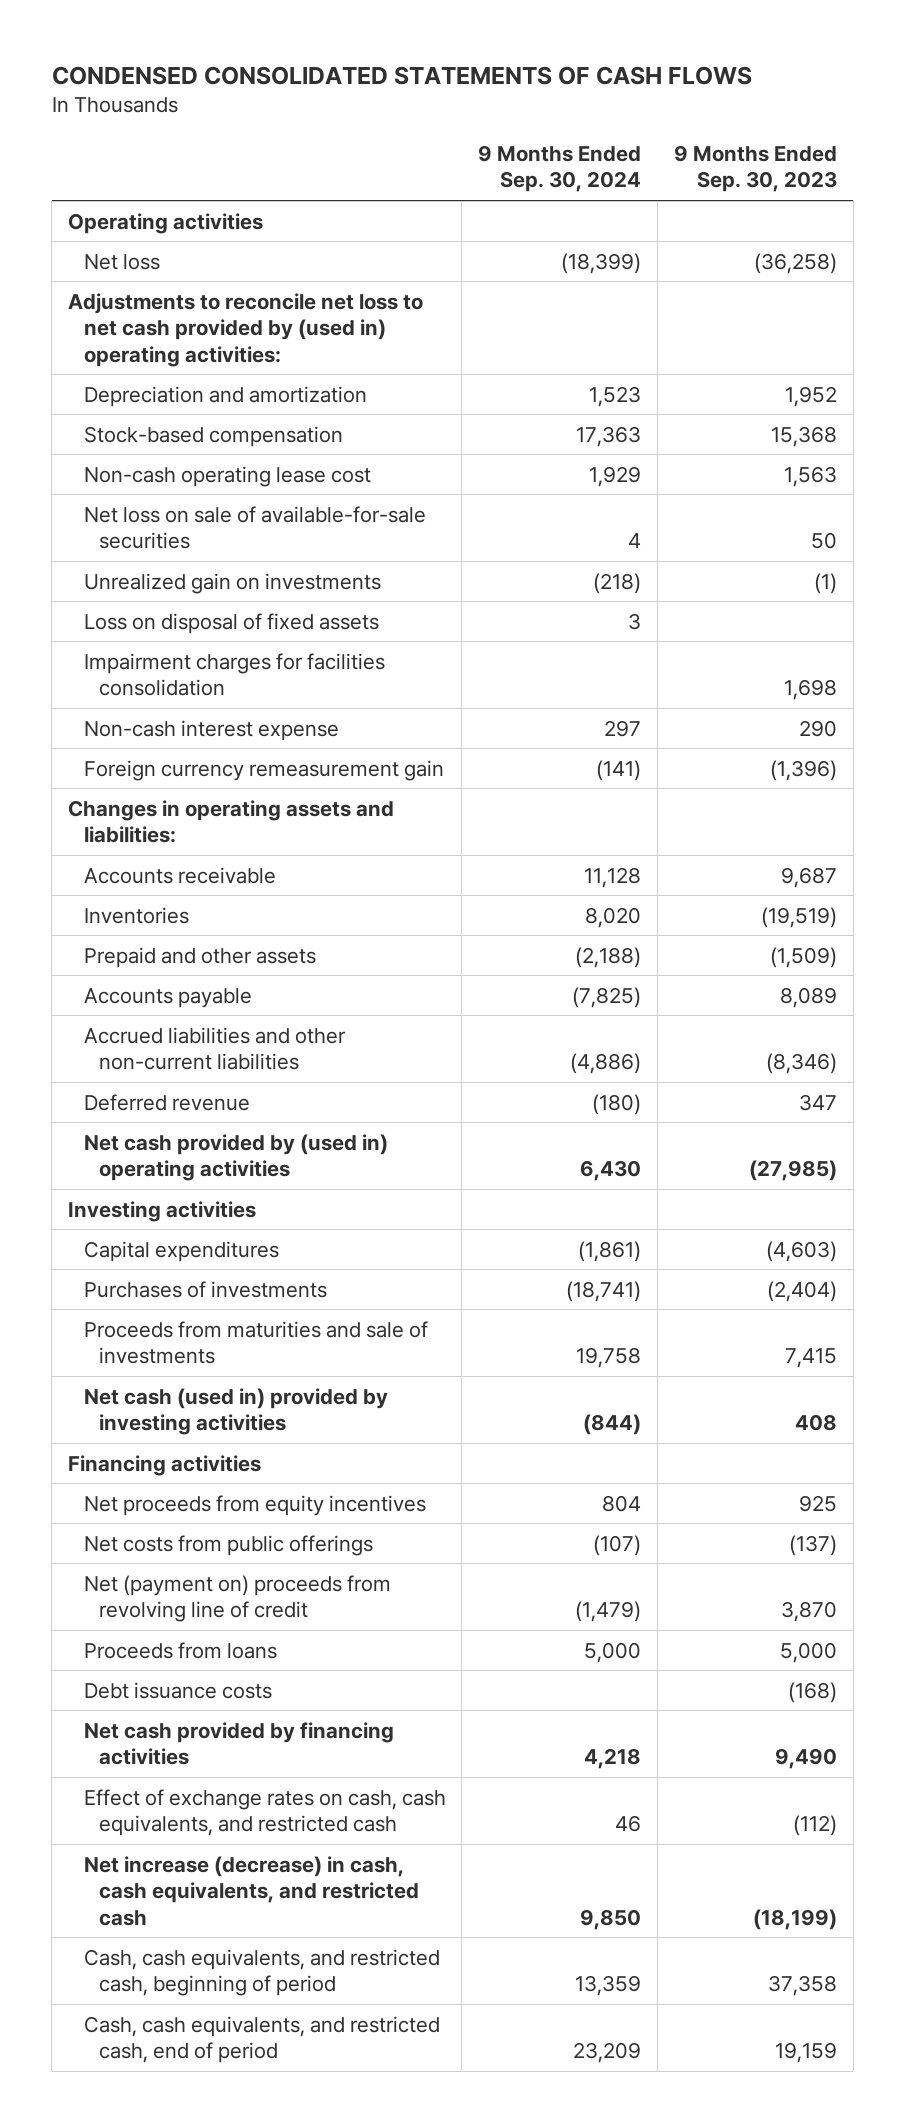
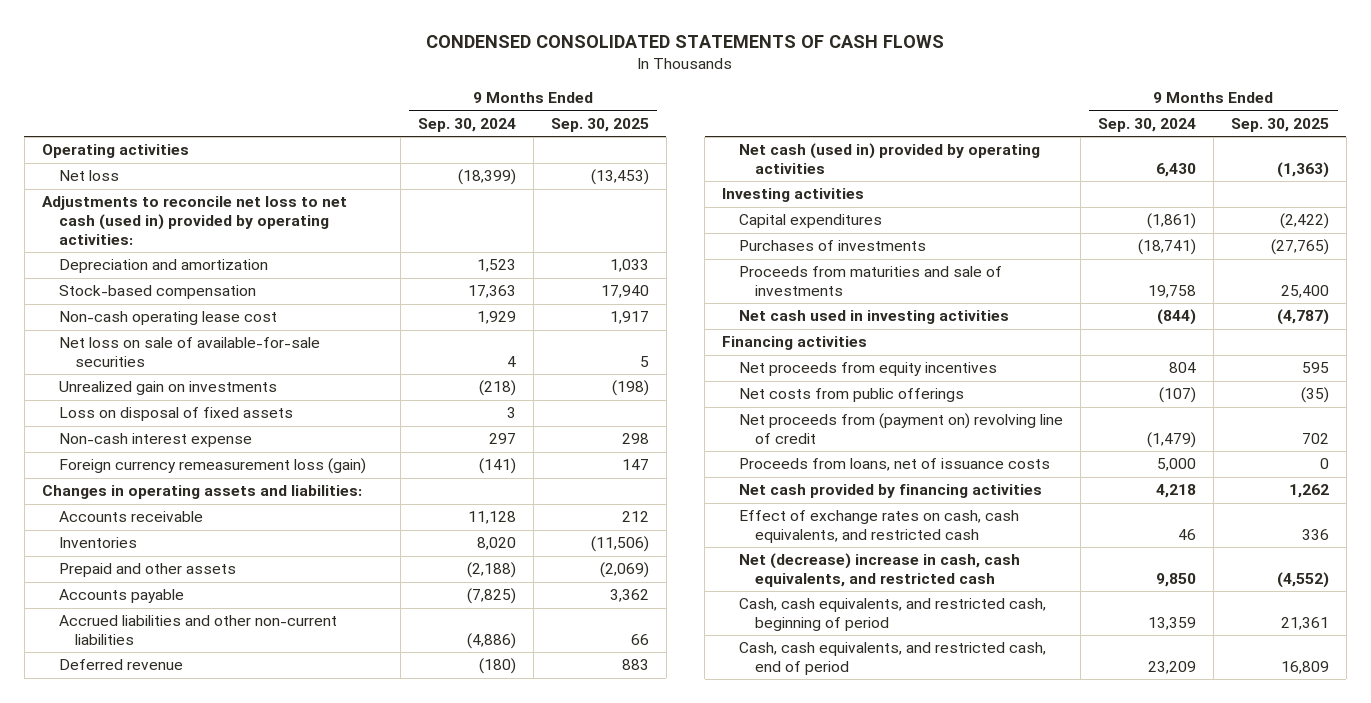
[673,144,837,193] 9 Months Ended Sep. 30, 2023 -> none
none -> [550,117,649,132] Sep. 30, 2025
[67,292,423,367] Adjustments to reconcile net loss to net cash provided by (used in) operating activities: -> [41,196,347,245] Adjustments to reconcile net loss to net cash (used in) provided by operating activities:
[83,652,385,697] Impairment charges for facilities consolidation -> none
[83,759,444,781] Foreign currency remeasurement gain -> [58,458,366,475] Foreign currency remeasurement loss (gain)
[83,1133,388,1182] Net cash provided by (used in) operating activities -> [738,143,1040,175] Net cash (used in) provided by operating activities
[83,1387,388,1436] Net cash (used in) provided by investing activities -> [738,310,1009,325] Net cash used in investing activities
[83,1641,277,1659] Proceeds from loans -> none
[83,1681,272,1699] Debt issuance costs -> none
[83,1574,391,1623] Net (payment on) proceeds from revolving line of credit -> [738,413,1063,445] Net proceeds from (payment on) revolving line of credit
none -> [738,458,1050,472] Proceeds from loans, net of issuance costs
[83,1855,420,1926] Net increase (decrease) in cash, cash equivalents, and restricted cash -> [738,553,1020,588] Net (decrease) increase in cash, cash equivalents, and restricted cash

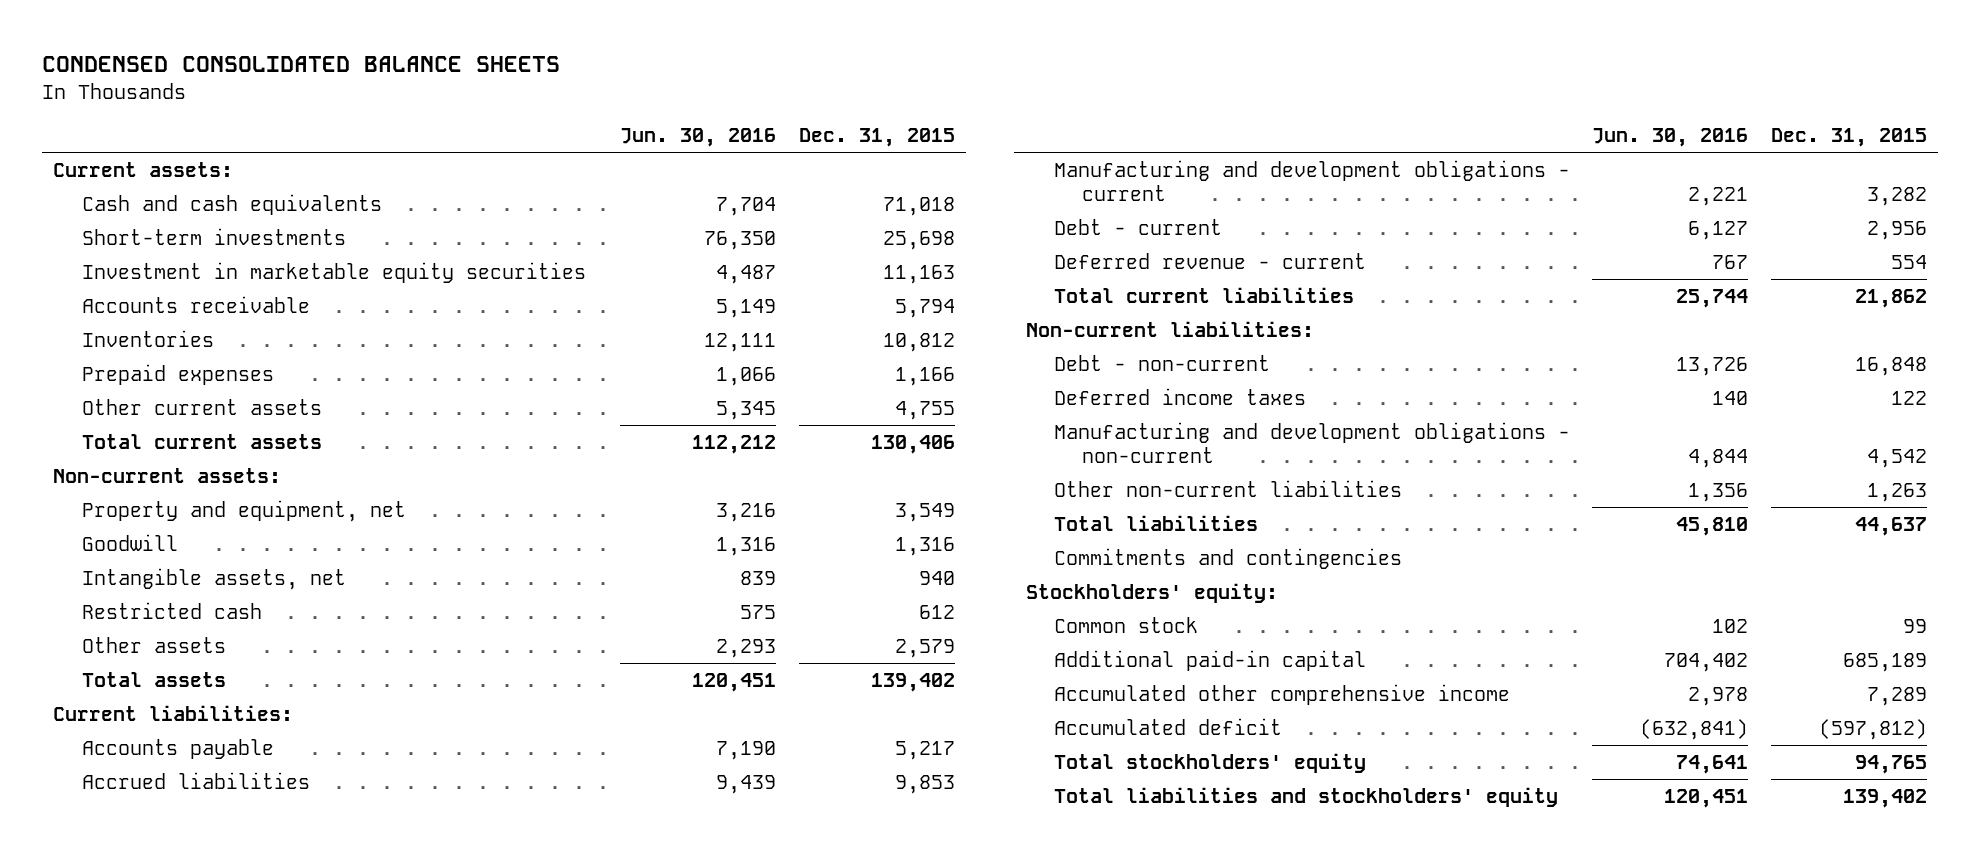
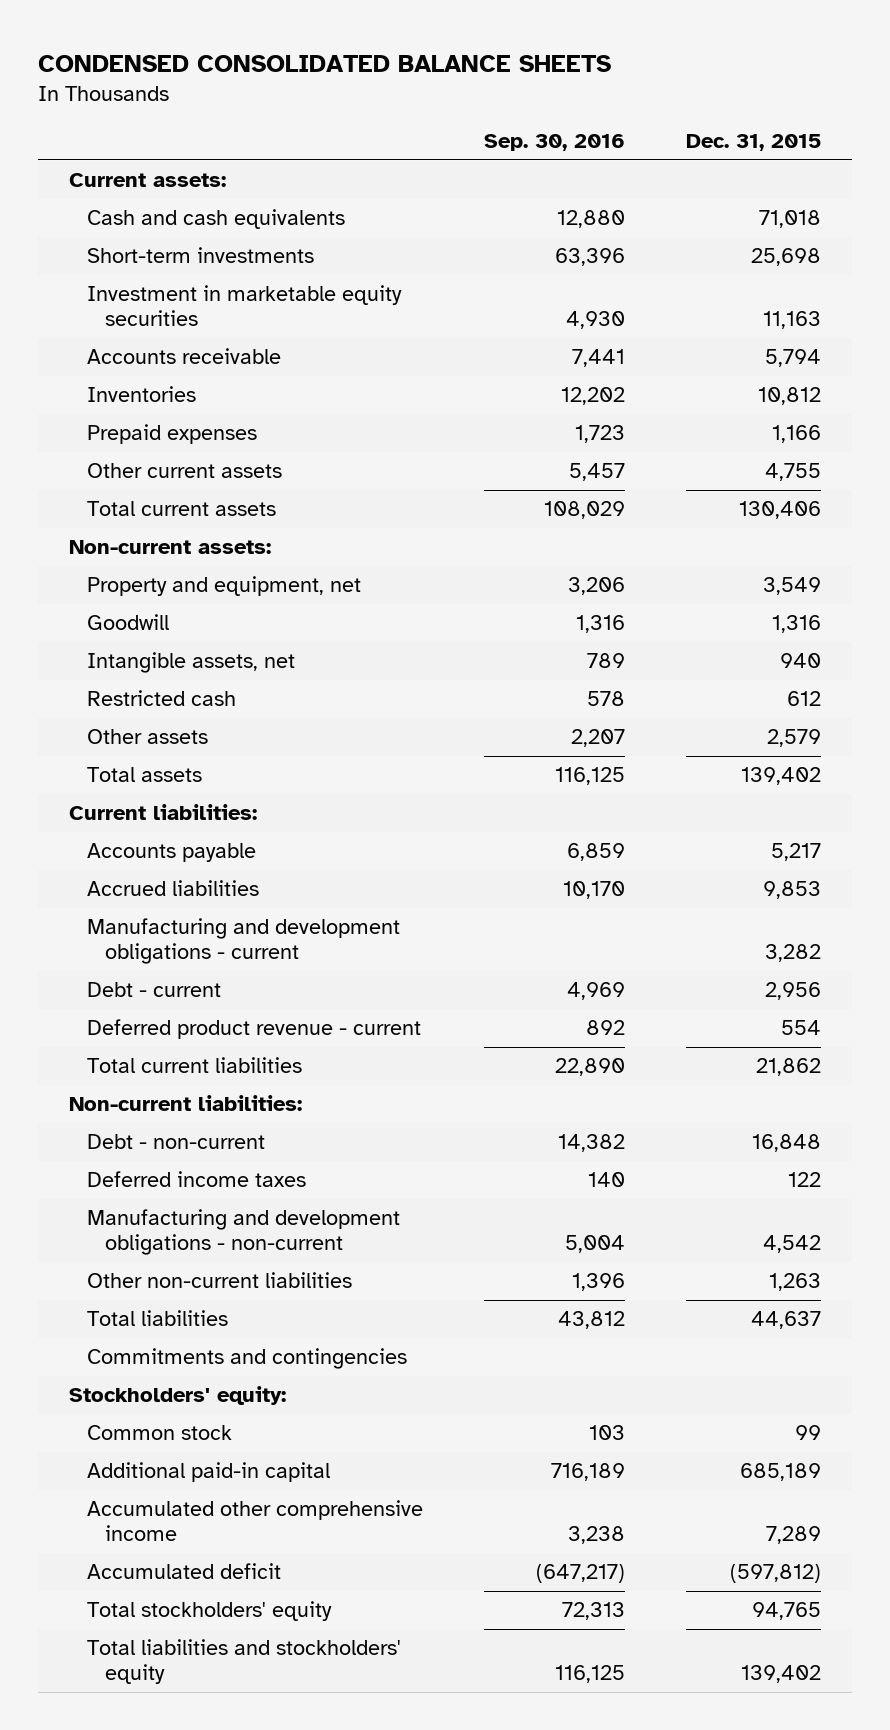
[620,127,777,147] Jun. 30, 2016 -> none
none -> [484,134,626,152] Sep. 30, 2016
[1054,252,1367,269] Deferred revenue - current -> [87,1019,422,1040] Deferred product revenue - current

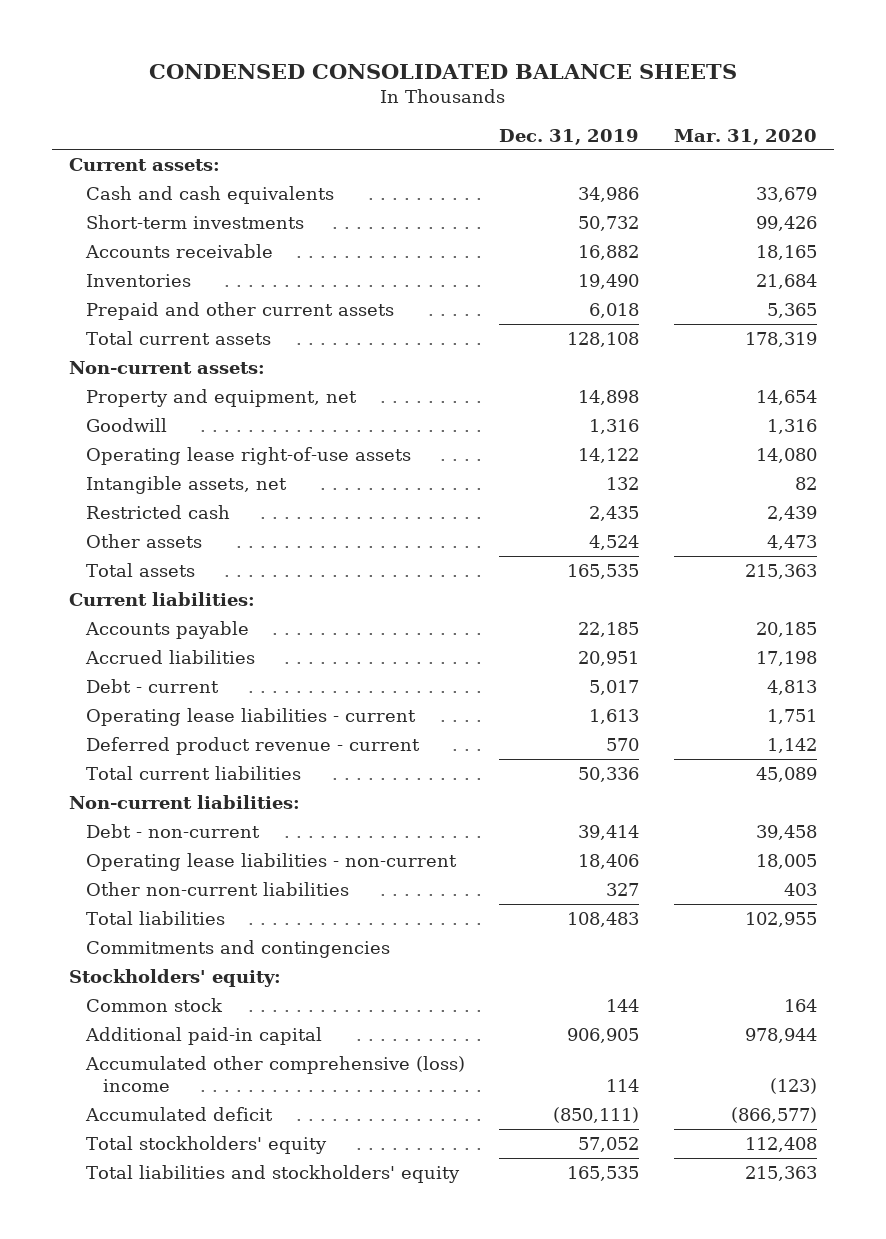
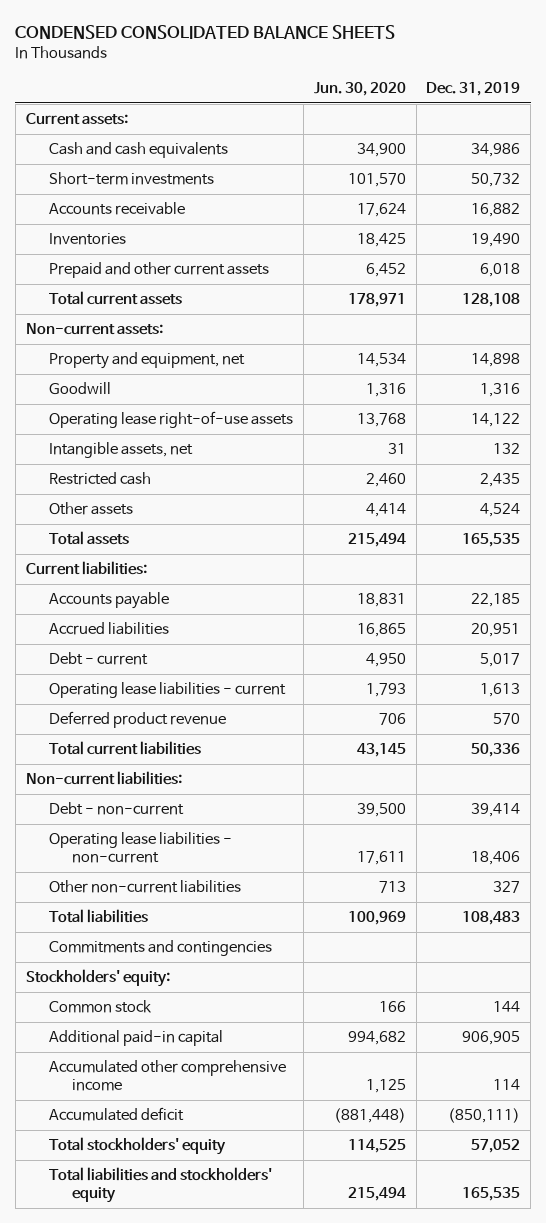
[673,128,817,145] Mar. 31, 2020 -> none
none -> [313,82,406,97] Jun. 30, 2020
[86,736,421,755] Deferred product revenue - current -> [48,711,226,729] Deferred product revenue
[85,1055,466,1093] Accumulated other comprehensive (loss) income -> [48,1060,286,1092] Accumulated other comprehensive income

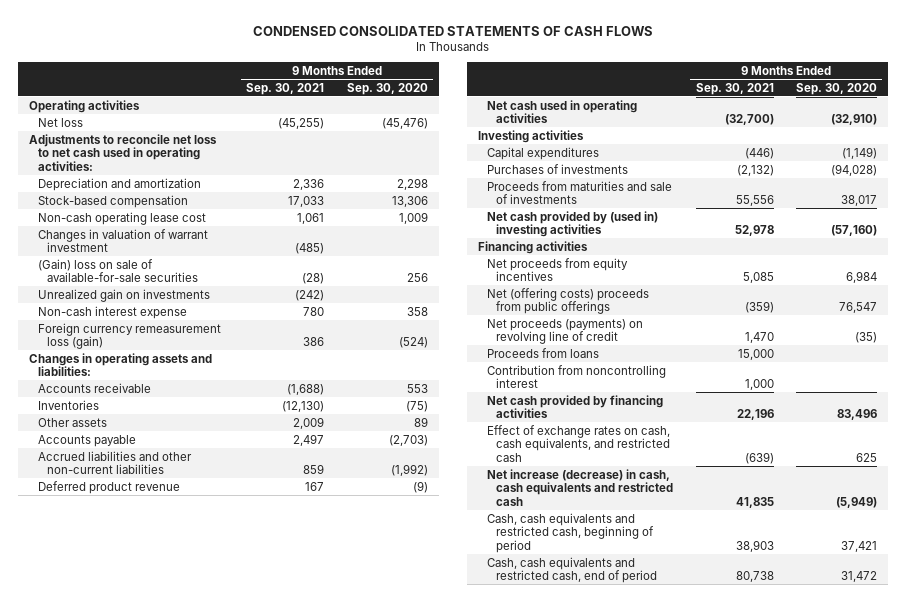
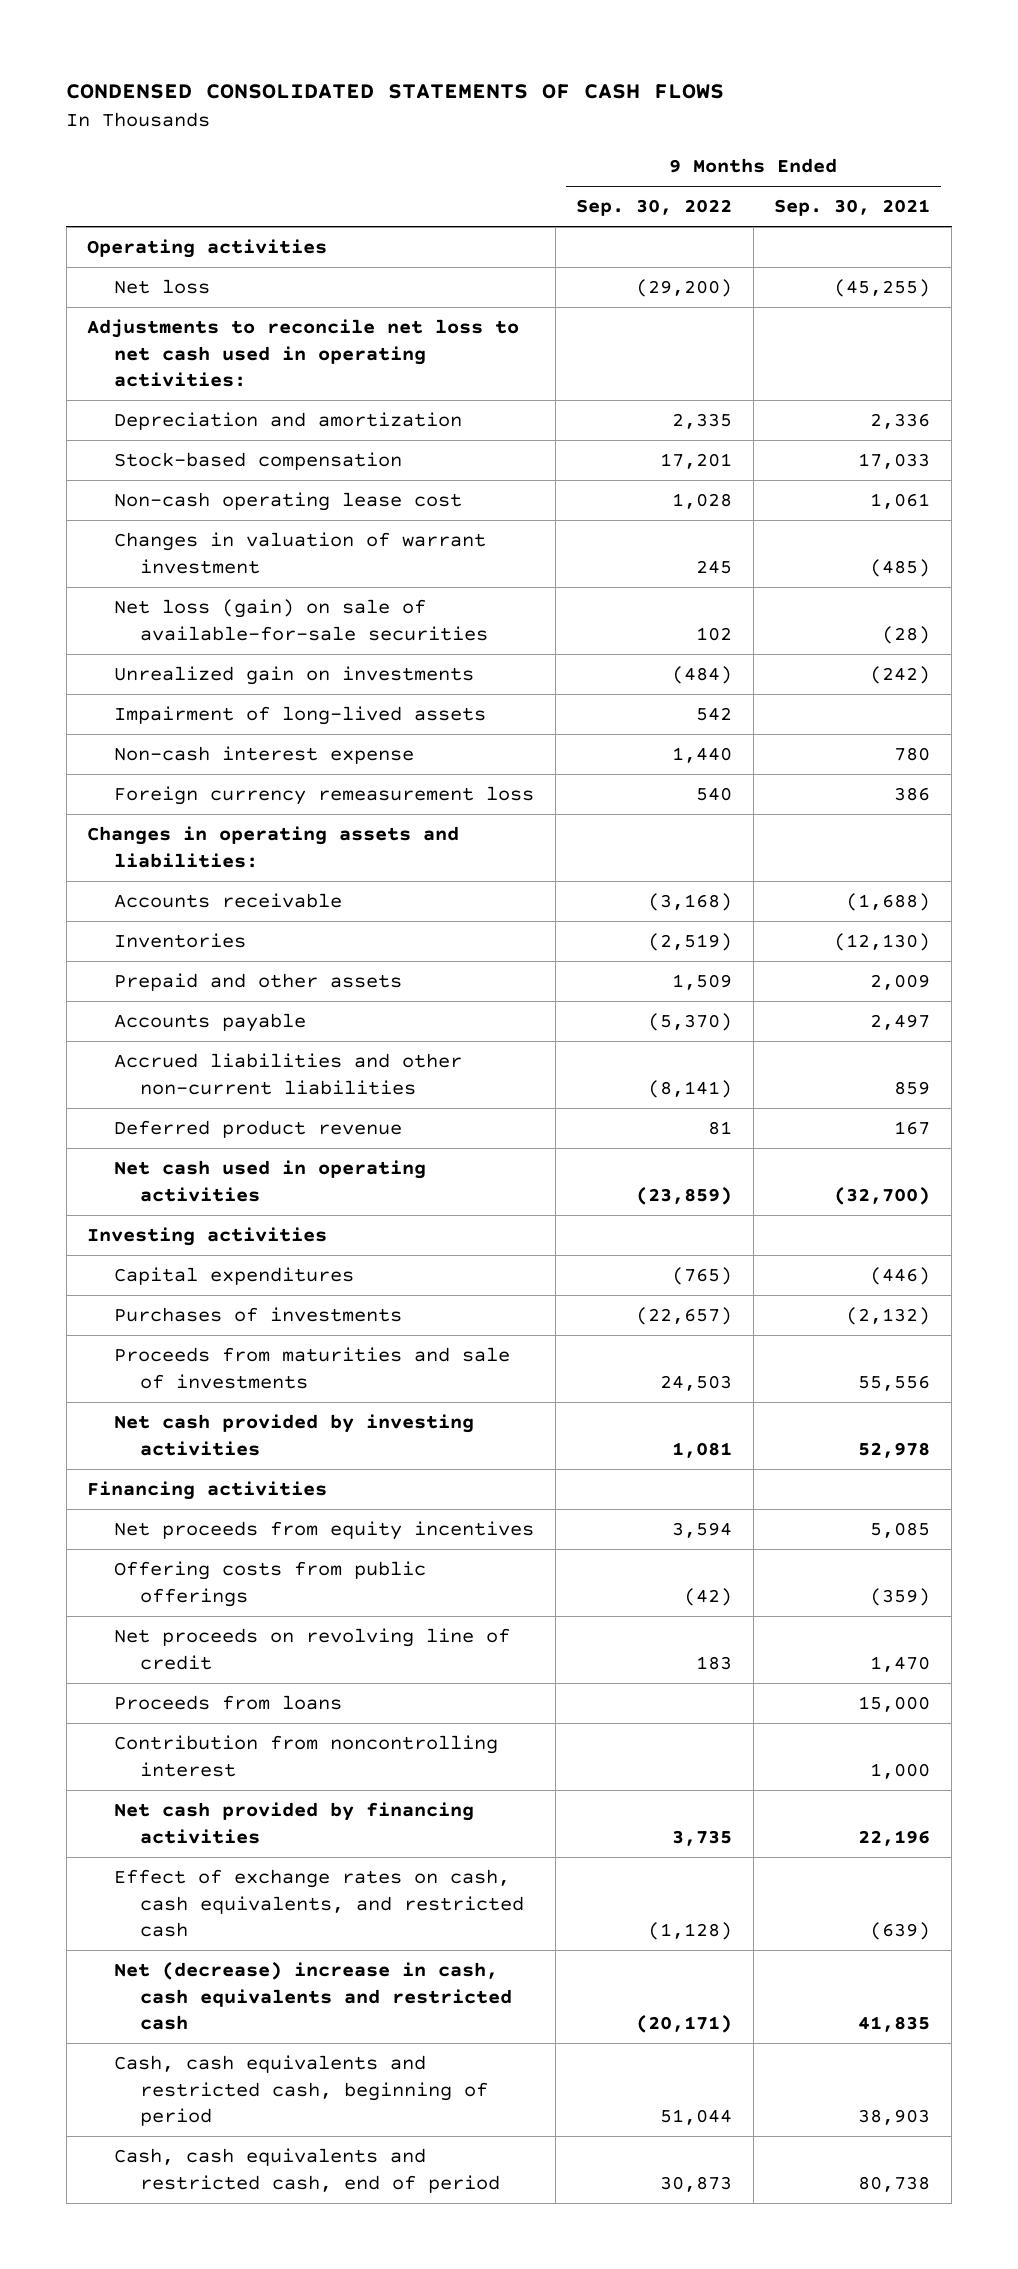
[346,82,428,95] Sep. 30, 2020 -> none
none -> [576,199,733,217] Sep. 30, 2022
[38,258,199,283] (Gain) loss on sale of available-for-sale securities -> [113,599,489,641] Net loss (gain) on sale of available-for-sale securities
none -> [113,706,486,726] Impairment of long-lived assets
[38,322,222,350] Foreign currency remeasurement loss (gain) -> [113,786,534,806] Foreign currency remeasurement loss
[38,417,108,427] Other assets -> [113,973,402,992] Prepaid and other assets
[487,210,659,238] Net cash provided by (used in) investing activities -> [113,1414,474,1456] Net cash provided by investing activities
[487,287,650,315] Net (offering costs) proceeds from public offerings -> [113,1561,426,1607] Offering costs from public offerings
[487,318,644,345] Net proceeds (payments) on revolving line of credit -> [113,1628,510,1670] Net proceeds on revolving line of credit
[487,468,674,506] Net increase (decrease) in cash, cash equivalents and restricted cash -> [113,1962,513,2031] Net (decrease) increase in cash, cash equivalents and restricted cash

